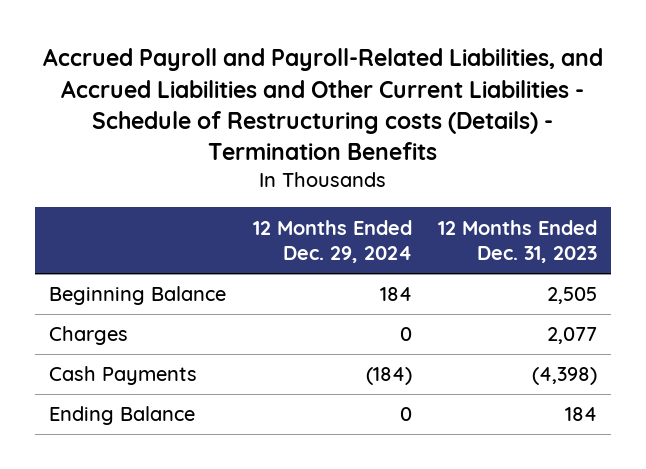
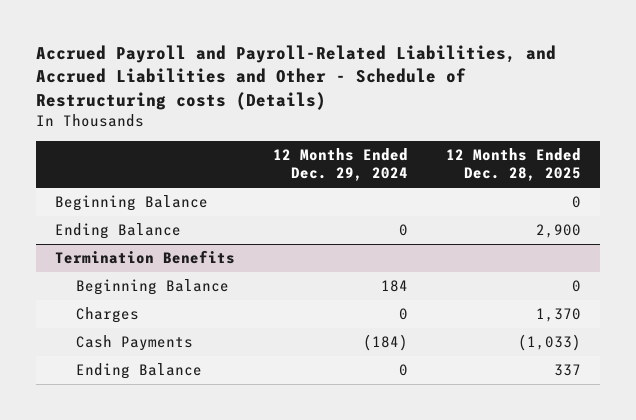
[43,48,604,161] Accrued Payroll and Payroll-Related Liabilities, and Accrued Liabilities and Other Current Liabilities - Schedule of Restructuring costs (Details) - Termination Benefits -> [36,45,557,110] Accrued Payroll and Payroll-Related Liabilities, and Accrued Liabilities and Other - Schedule of Restructuring costs (Details)
[438,219,598,264] 12 Months Ended Dec. 31, 2023 -> none
none -> [446,147,582,182] 12 Months Ended Dec. 28, 2025
none -> [55,195,209,212] Beginning Balance
none -> [55,223,182,240] Ending Balance
none -> [55,250,236,265] Termination Benefits

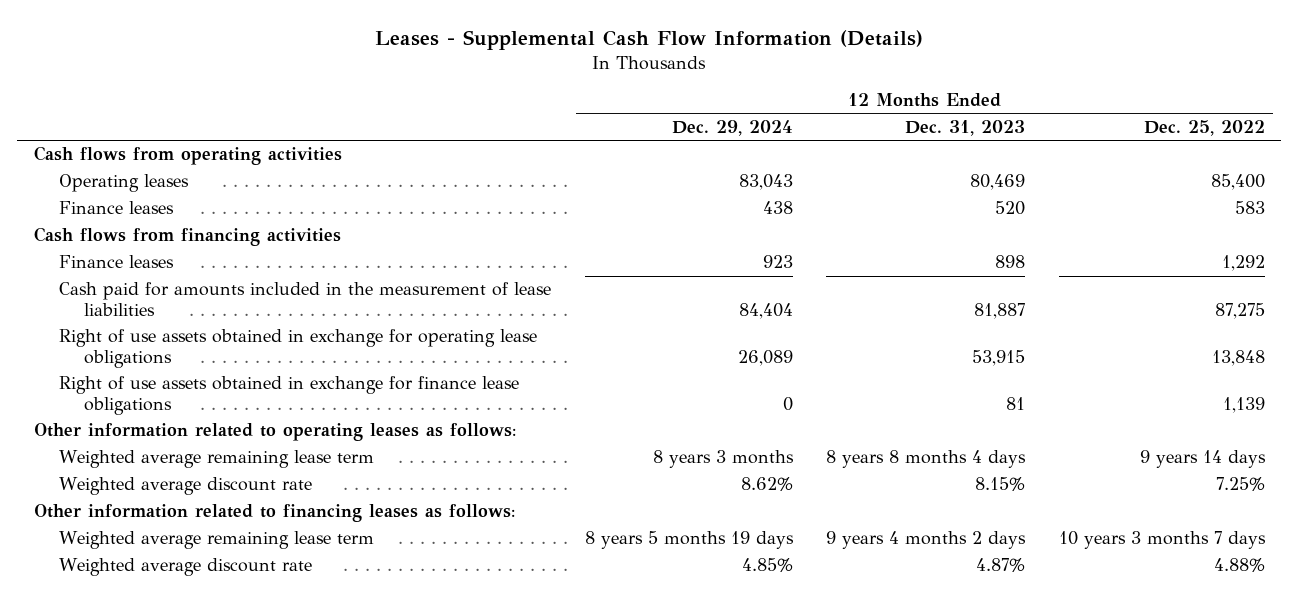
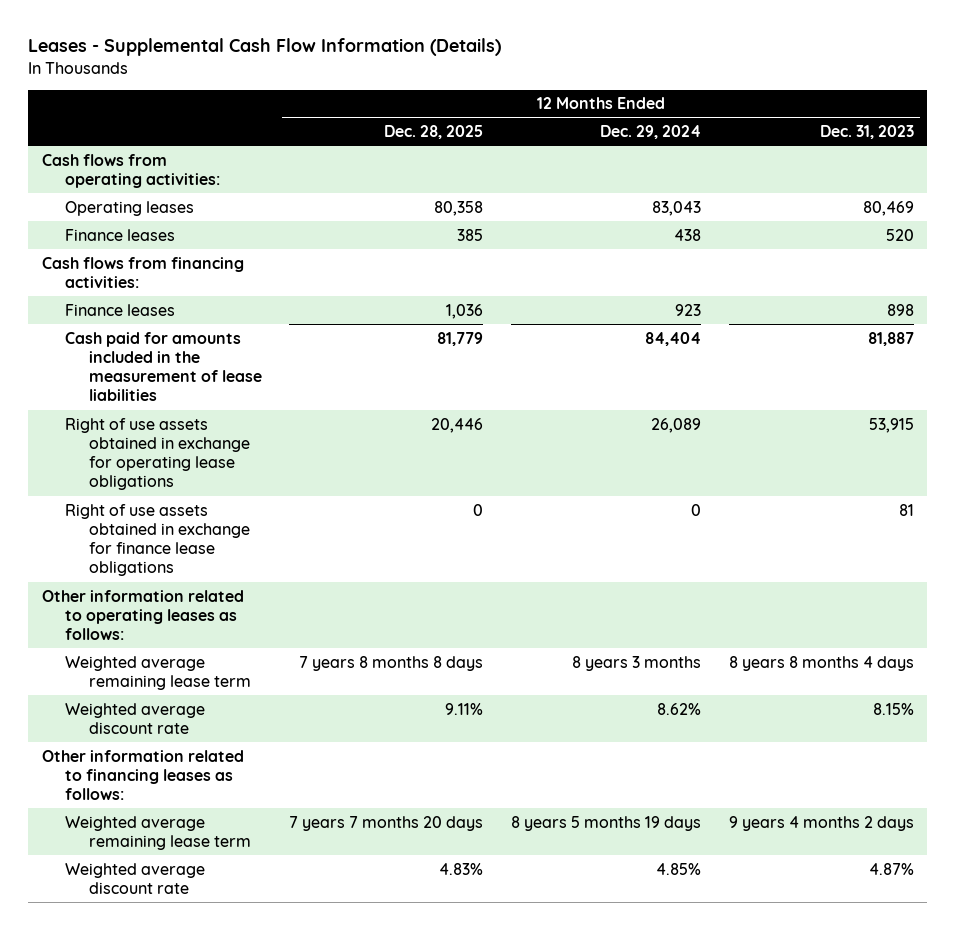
[1143,119,1265,136] Dec. 25, 2022 -> none
none -> [384,125,484,140] Dec. 28, 2025
[34,146,343,166] Cash flows from operating activities -> [41,153,221,188] Cash flows from operating activities:
[34,227,342,247] Cash flows from financing activities -> [41,256,244,288] Cash flows from financing activities:

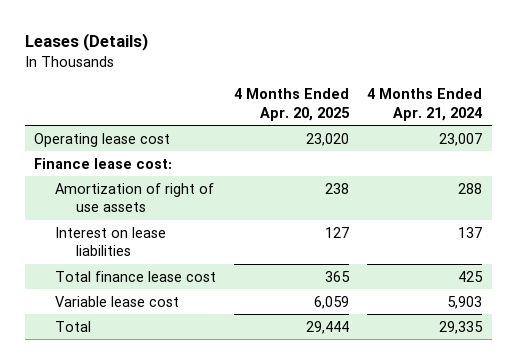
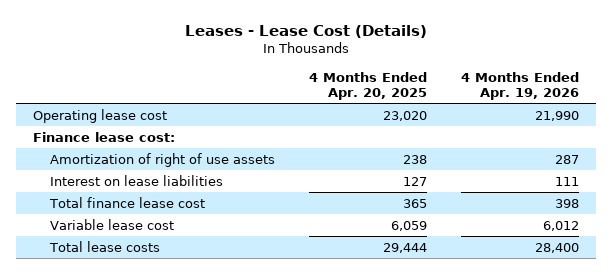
[24,33,148,52] Leases (Details) -> [185,25,428,39] Leases - Lease Cost (Details)
[367,87,483,121] 4 Months Ended Apr. 21, 2024 -> none
none -> [461,71,580,100] 4 Months Ended Apr. 19, 2026
[54,320,91,332] Total -> [49,240,161,252] Total lease costs

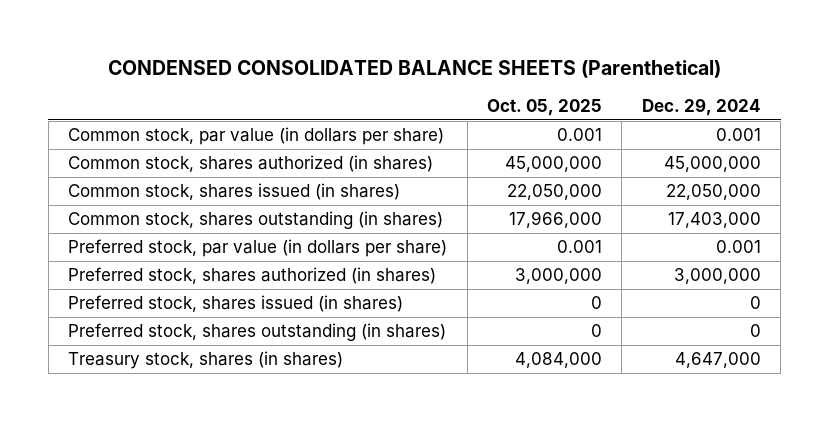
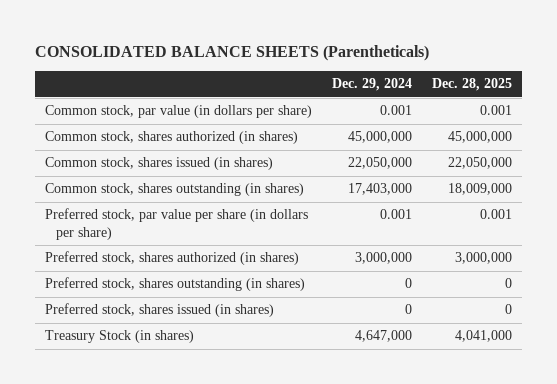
[107,59,721,78] CONDENSED CONSOLIDATED BALANCE SHEETS (Parenthetical) -> [35,44,430,61] CONSOLIDATED BALANCE SHEETS (Parentheticals)
[487,98,603,116] Oct. 05, 2025 -> none
none -> [432,78,513,92] Dec. 28, 2025
[68,239,448,258] Preferred stock, par value (in dollars per share) -> [45,208,309,240] Preferred stock, par value per share (in dollars per share)
[68,295,404,313] Preferred stock, shares issued (in shares) -> [45,303,275,318] Preferred stock, shares issued (in shares)
[68,351,344,370] Treasury stock, shares (in shares) -> [45,330,195,344] Treasury Stock (in shares)

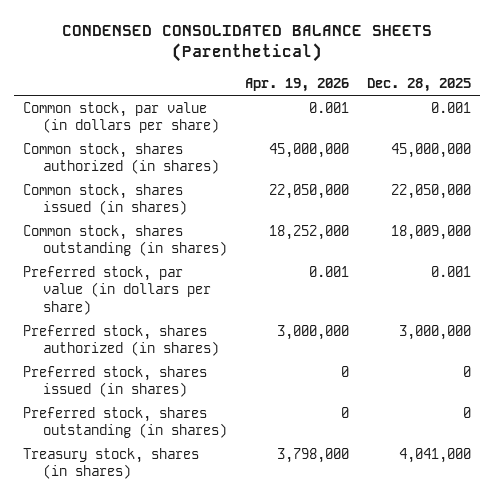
[35,44,430,61] CONSOLIDATED BALANCE SHEETS (Parentheticals) -> [62,24,433,63] CONDENSED CONSOLIDATED BALANCE SHEETS (Parenthetical)
[332,78,413,92] Dec. 29, 2024 -> none
none -> [245,78,350,93] Apr. 19, 2026
[45,208,309,240] Preferred stock, par value per share (in dollars per share) -> [22,265,212,315] Preferred stock, par value (in dollars per share)
[45,277,306,292] Preferred stock, shares outstanding (in shares) -> [22,406,228,439] Preferred stock, shares outstanding (in shares)
[45,330,195,344] Treasury Stock (in shares) -> [22,447,199,480] Treasury stock, shares (in shares)

